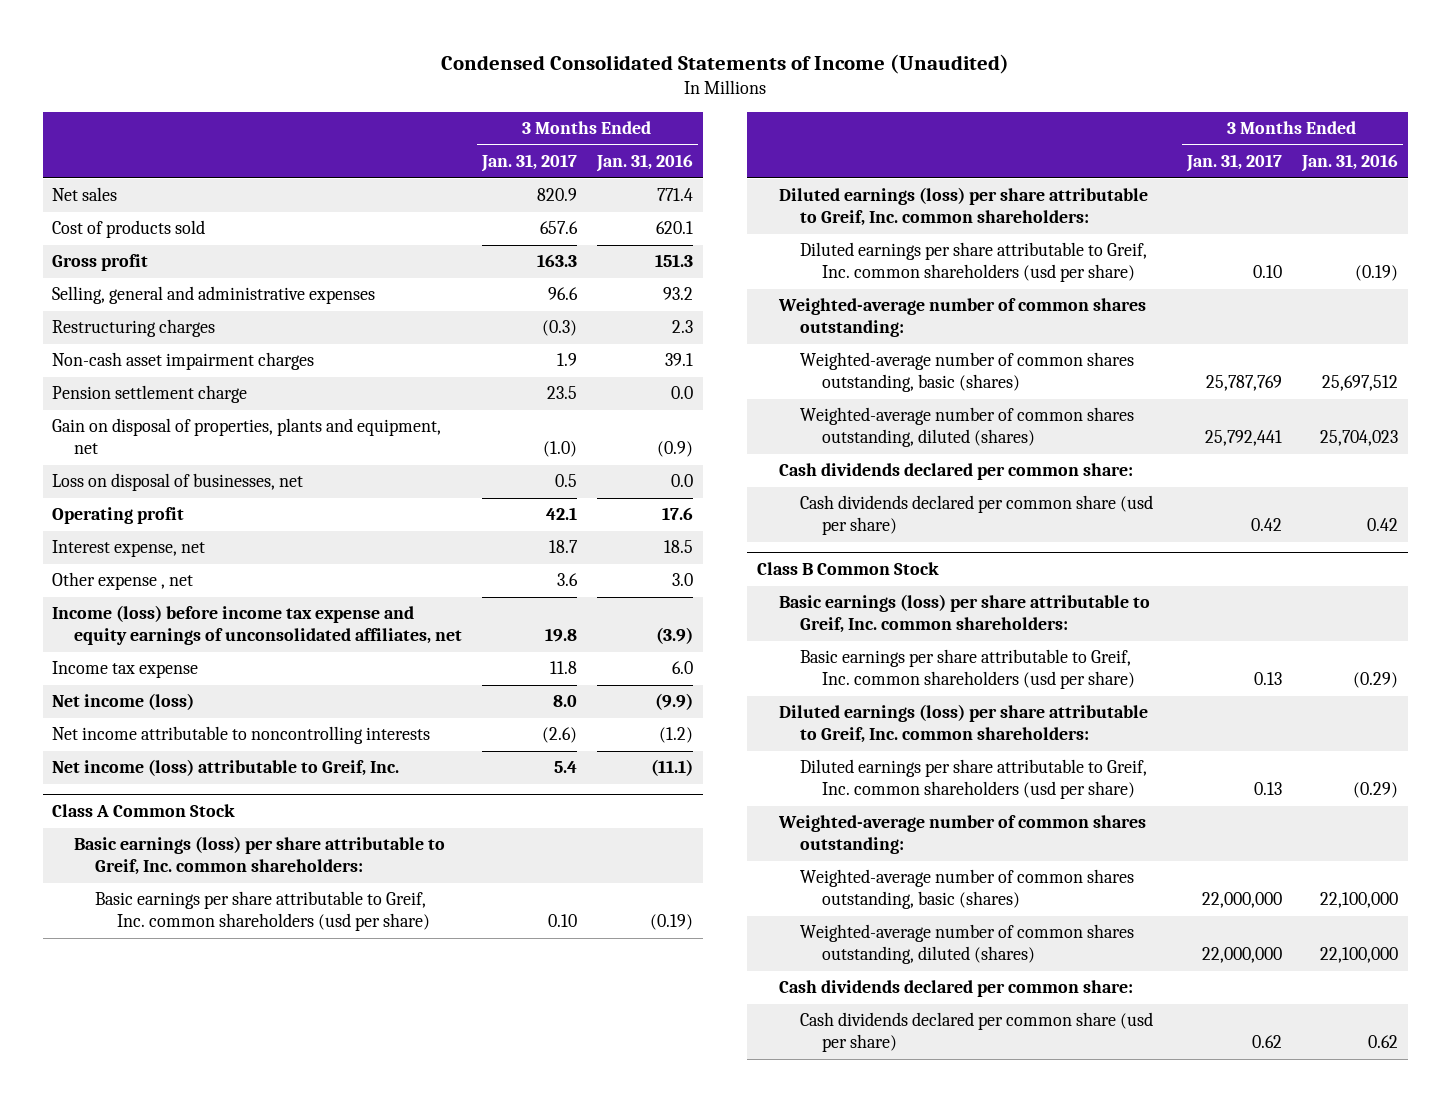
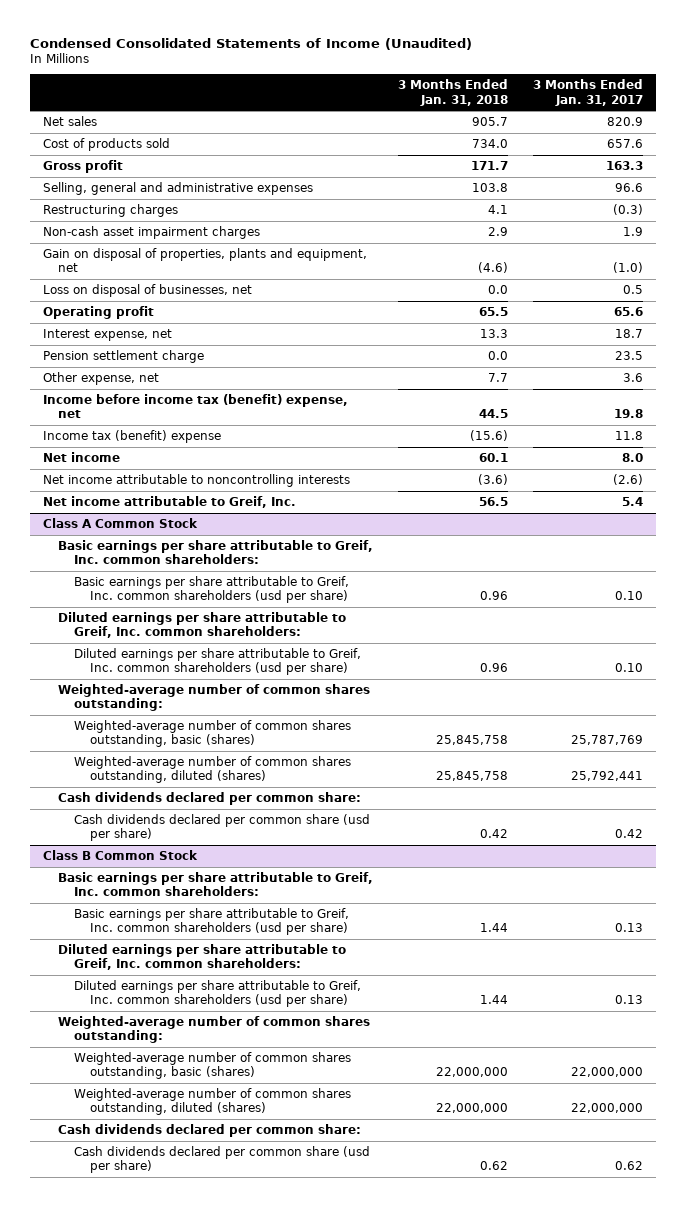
[595,154,693,173] Jan. 31, 2016 -> none
none -> [398,79,509,106] 3 Months Ended Jan. 31, 2018
[545,507,577,521] 42.1 -> [614,306,644,316] 65.6
[52,385,248,404] Pension settlement charge -> [42,349,204,363] Pension settlement charge
[52,572,194,591] Other expense , net -> [42,371,159,385] Other expense, net
[52,605,462,646] Income (loss) before income tax expense and equity earnings of unconsolidated affiliates, net -> [42,393,348,419] Income before income tax (benefit) expense, net
[52,661,199,679] Income tax expense -> [42,429,221,443] Income tax (benefit) expense
[52,693,195,711] Net income (loss) -> [42,451,120,462] Net income
[52,759,400,777] Net income (loss) attributable to Greif, Inc. -> [42,495,296,508] Net income attributable to Greif, Inc.
[73,836,445,876] Basic earnings (loss) per share attributable to Greif, Inc. common shareholders: -> [58,539,374,565] Basic earnings per share attributable to Greif, Inc. common shareholders:
[778,187,1148,227] Diluted earnings (loss) per share attributable to Greif, Inc. common shareholders: -> [58,611,347,639] Diluted earnings per share attributable to Greif, Inc. common shareholders:
[778,594,1150,634] Basic earnings (loss) per share attributable to Greif, Inc. common shareholders: -> [58,871,374,897] Basic earnings per share attributable to Greif, Inc. common shareholders:
[778,704,1148,744] Diluted earnings (loss) per share attributable to Greif, Inc. common shareholders: -> [58,943,347,971] Diluted earnings per share attributable to Greif, Inc. common shareholders:

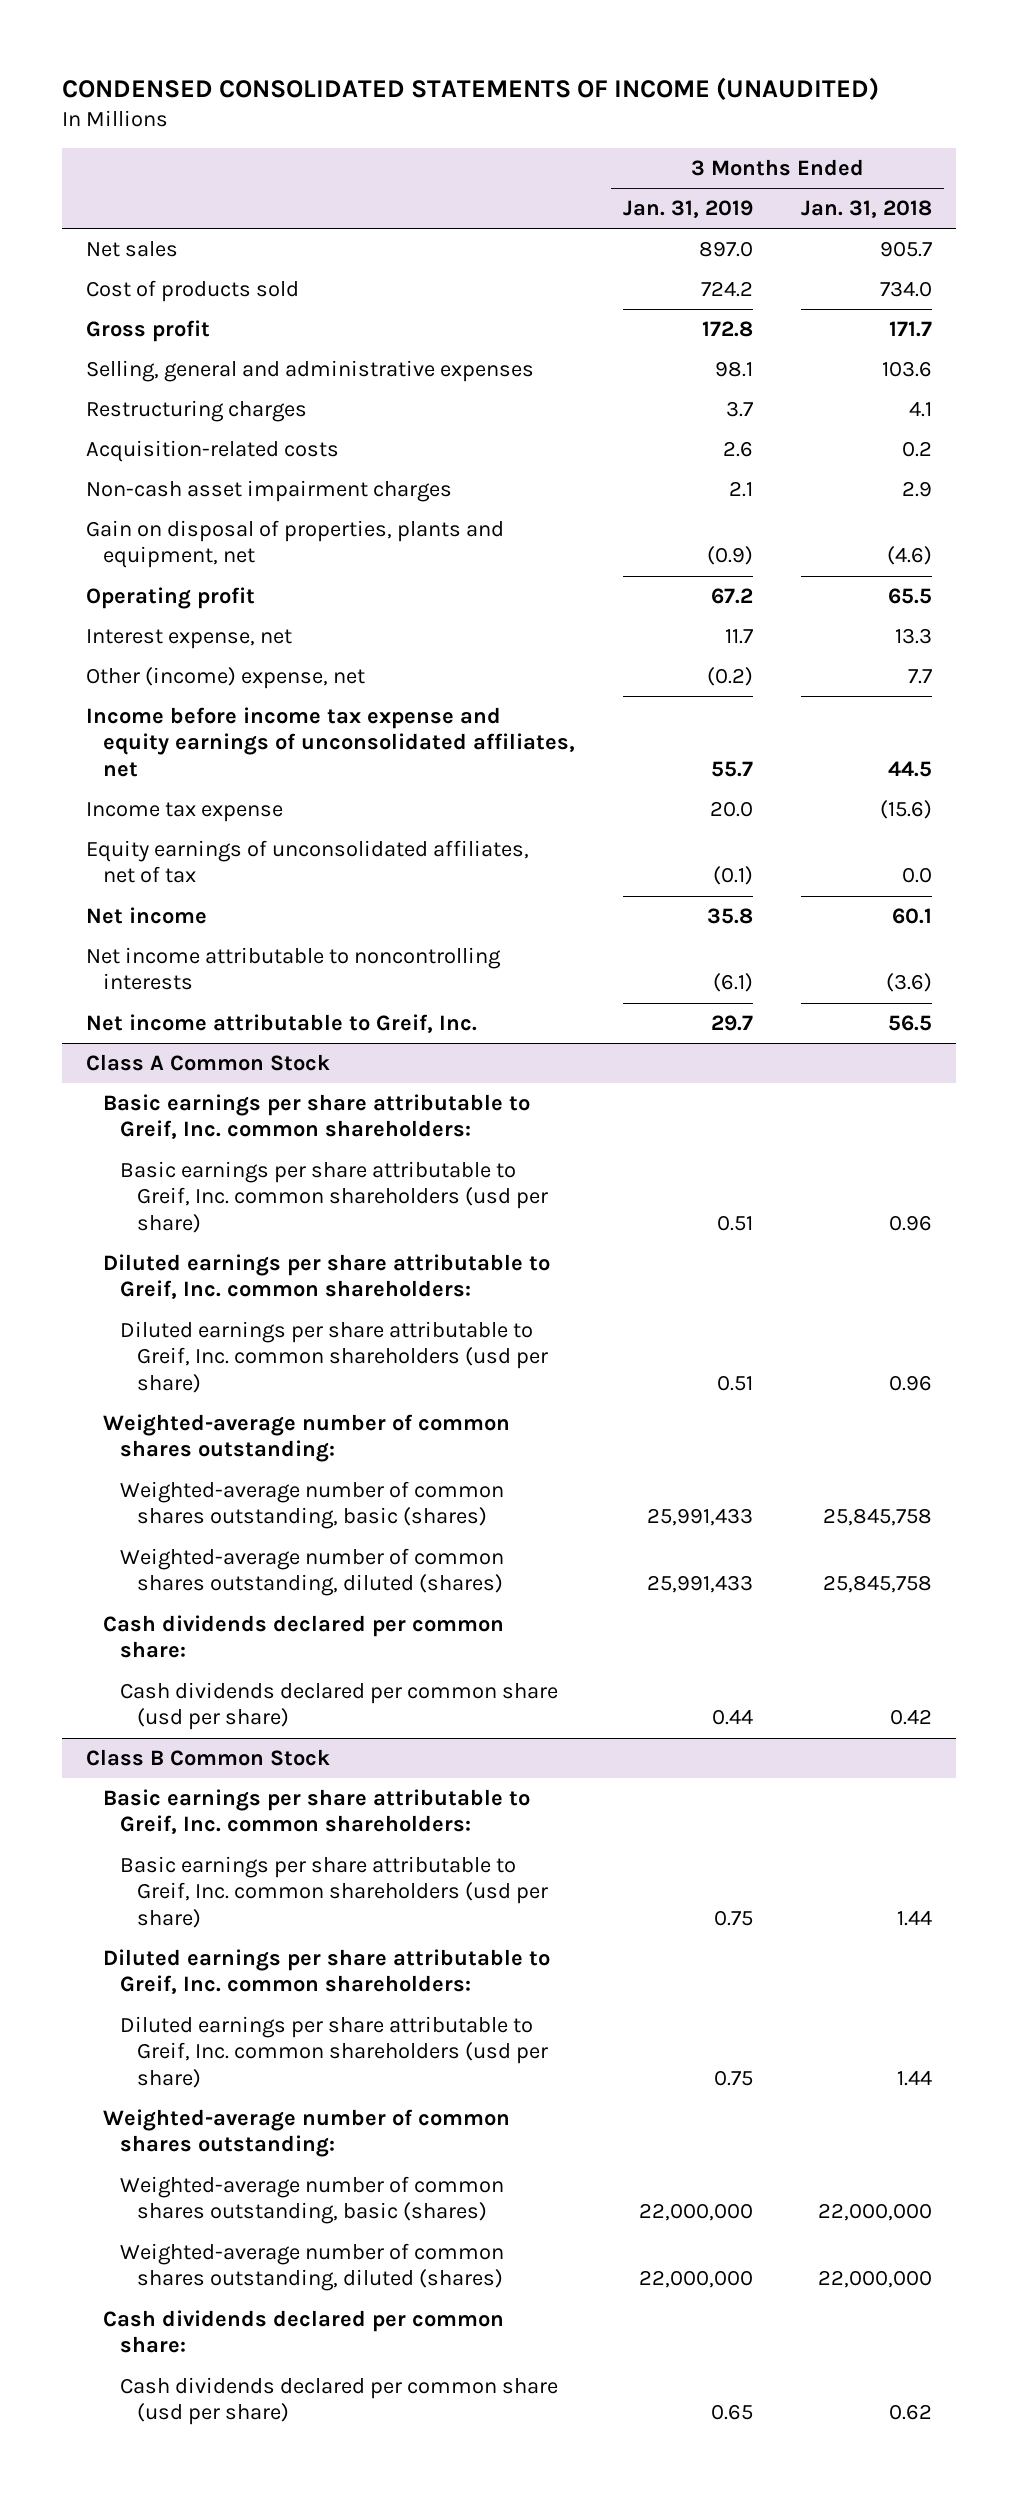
[30,37,473,50] Condensed Consolidated Statements of Income (Unaudited) -> [62,76,880,101] CONDENSED CONSOLIDATED STATEMENTS OF INCOME (UNAUDITED)
[533,79,644,106] 3 Months Ended Jan. 31, 2017 -> none
none -> [623,200,754,219] Jan. 31, 2019
[472,182,509,192] 103.8 -> [882,360,933,377] 103.6
none -> [86,439,340,462] Acquisition-related costs
[42,283,252,297] Loss on disposal of businesses, net -> none
[42,349,204,363] Pension settlement charge -> none
[42,371,159,385] Other expense, net -> [86,666,366,689] Other (income) expense, net
[42,393,348,419] Income before income tax (benefit) expense, net -> [86,706,576,777] Income before income tax expense and equity earnings of unconsolidated affiliates, net
[42,429,221,443] Income tax (benefit) expense -> [86,801,284,822] Income tax expense
none -> [86,839,530,884] Equity earnings of unconsolidated affiliates, net of tax

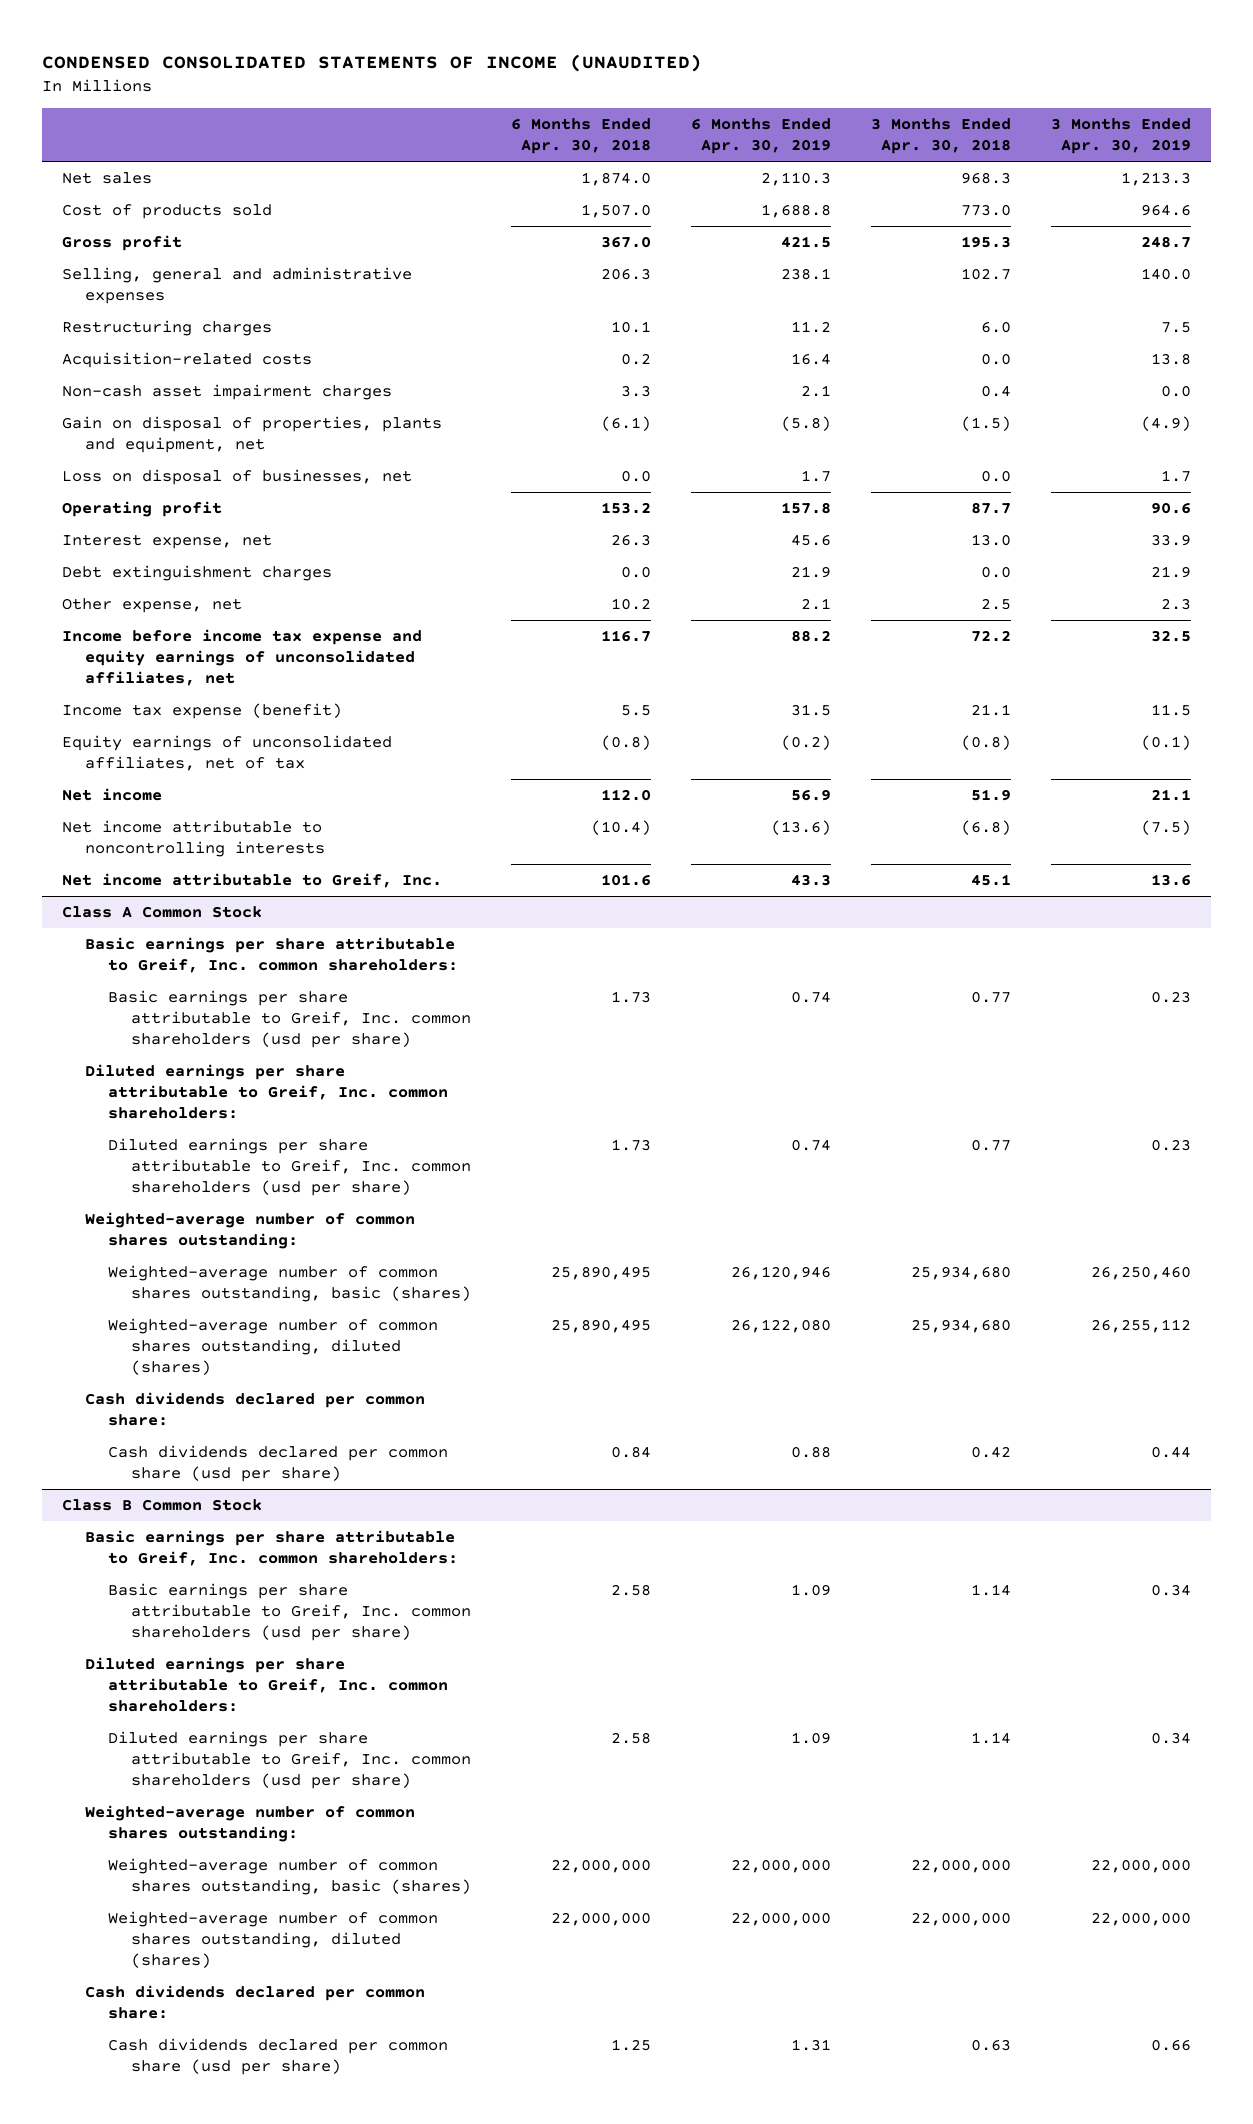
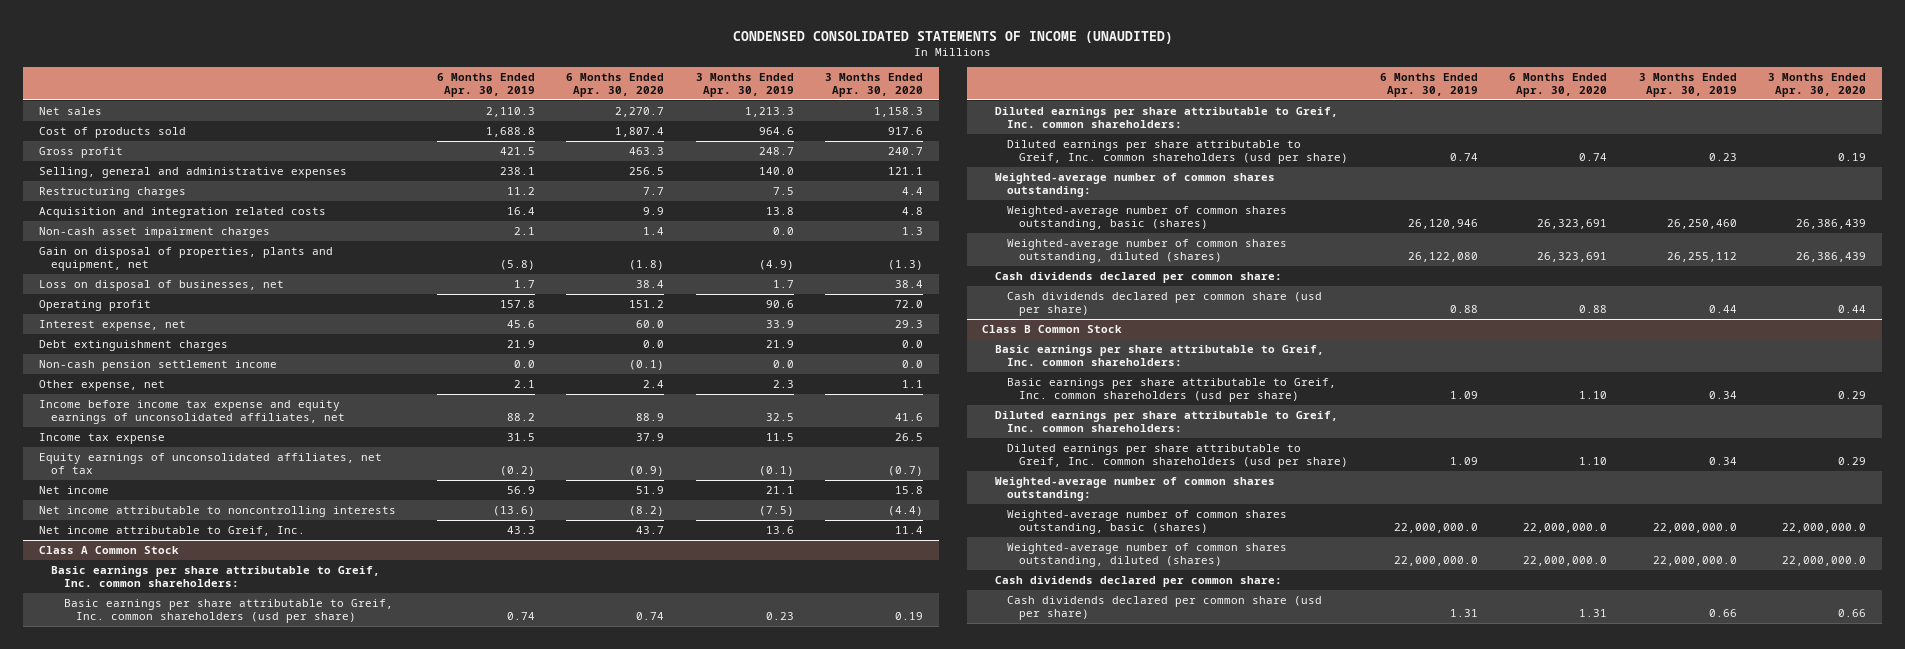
[510,118,651,155] 6 Months Ended Apr. 30, 2018 -> none
[870,118,1011,155] 3 Months Ended Apr. 30, 2018 -> none
none -> [566,72,665,98] 6 Months Ended Apr. 30, 2020
none -> [824,72,923,98] 3 Months Ended Apr. 30, 2020
[61,351,312,368] Acquisition-related costs -> [39,206,327,218] Acquisition and integration related costs
none -> [39,359,278,371] Non-cash pension settlement income
[61,702,342,719] Income tax expense (benefit) -> [39,432,166,444] Income tax expense
[730,1858,831,1873] 22,000,000 -> [1393,522,1478,533] 22,000,000.0
[1090,1858,1191,1873] 22,000,000 -> [1652,522,1737,533] 22,000,000.0
[730,1911,831,1926] 22,000,000 -> [1393,555,1478,566] 22,000,000.0
[1090,1911,1191,1926] 22,000,000 -> [1652,555,1737,566] 22,000,000.0

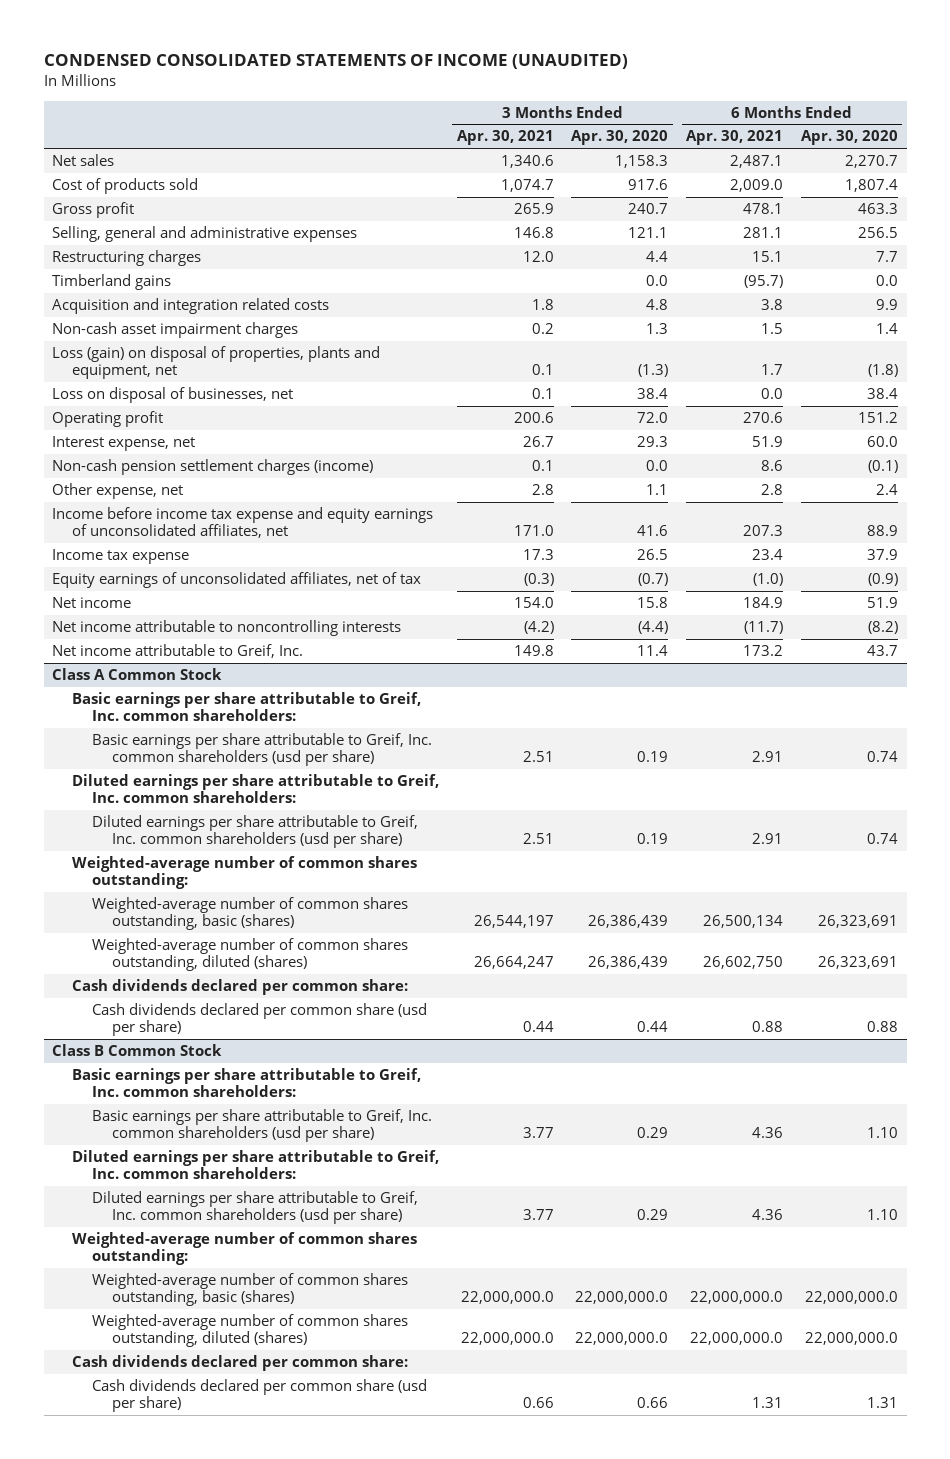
[436,72,535,98] 6 Months Ended Apr. 30, 2019 -> none
[695,72,794,98] 3 Months Ended Apr. 30, 2019 -> none
none -> [456,130,554,146] Apr. 30, 2021
none -> [686,130,784,146] Apr. 30, 2021
none -> [52,274,172,291] Timberland gains
[39,246,334,271] Gain on disposal of properties, plants and equipment, net -> [52,346,381,380] Loss (gain) on disposal of properties, plants and equipment, net
[39,339,229,351] Debt extinguishment charges -> none
[39,359,278,371] Non-cash pension settlement income -> [52,459,374,476] Non-cash pension settlement charges (income)

